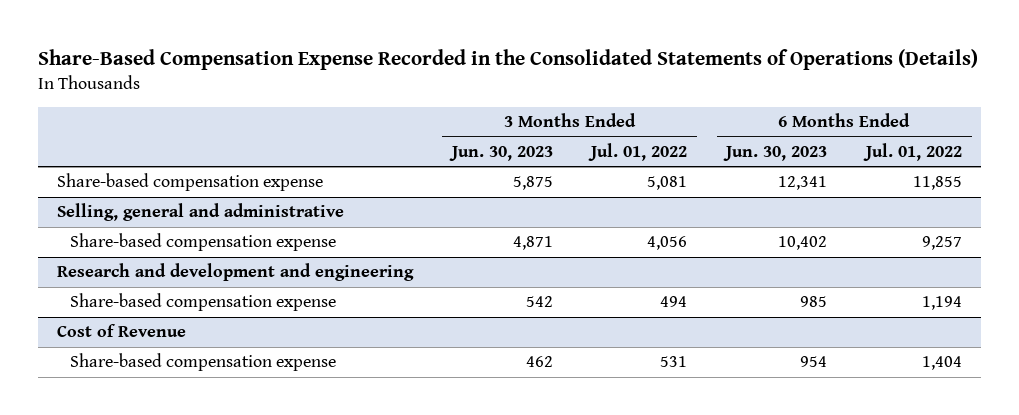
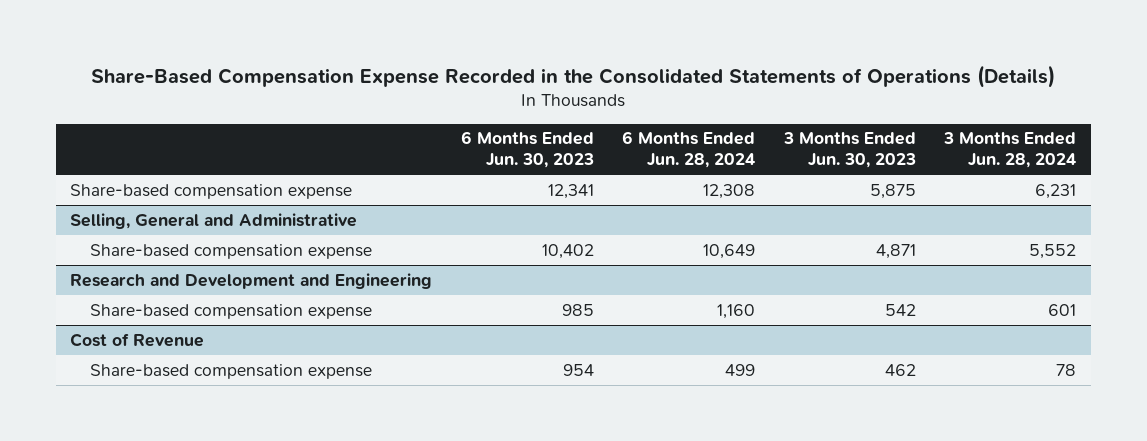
[588,142,688,161] Jul. 01, 2022 -> none
[862,142,962,161] Jul. 01, 2022 -> none
none -> [622,131,756,169] 6 Months Ended Jun. 28, 2024
none -> [943,132,1077,169] 3 Months Ended Jun. 28, 2024
[57,203,345,222] Selling, general and administrative -> [70,212,358,229] Selling, General and Administrative
[57,263,415,282] Research and development and engineering -> [70,272,433,289] Research and Development and Engineering

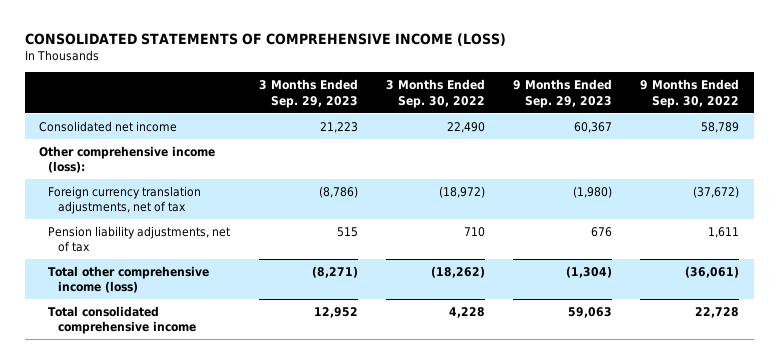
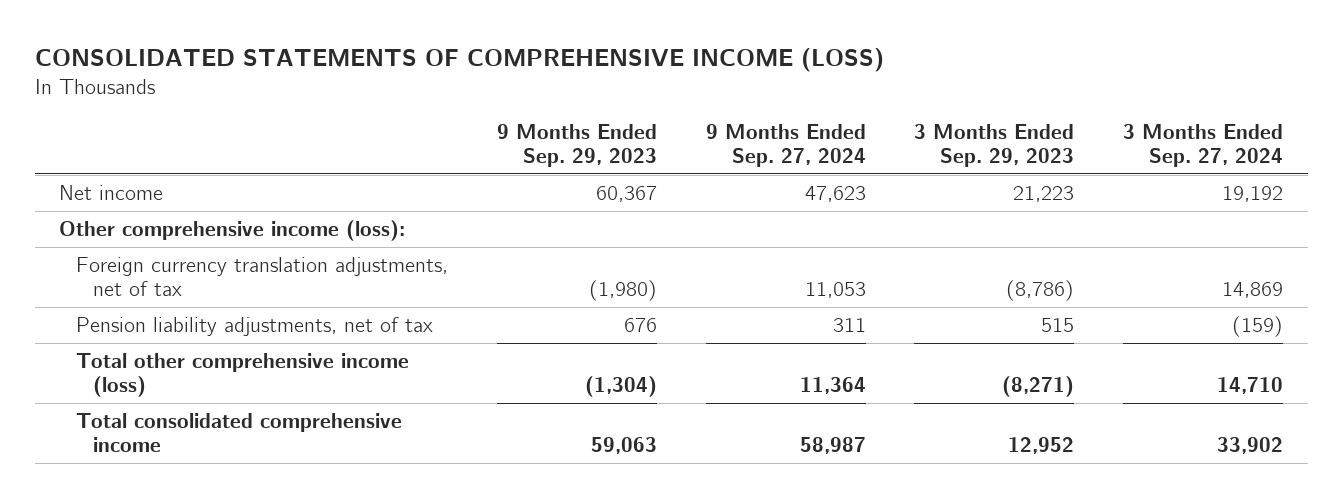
[385,79,485,108] 3 Months Ended Sep. 30, 2022 -> none
[640,79,740,108] 9 Months Ended Sep. 30, 2022 -> none
none -> [705,123,866,168] 9 Months Ended Sep. 27, 2024
none -> [1123,123,1284,168] 3 Months Ended Sep. 27, 2024
[38,120,177,132] Consolidated net income -> [59,184,164,200] Net income

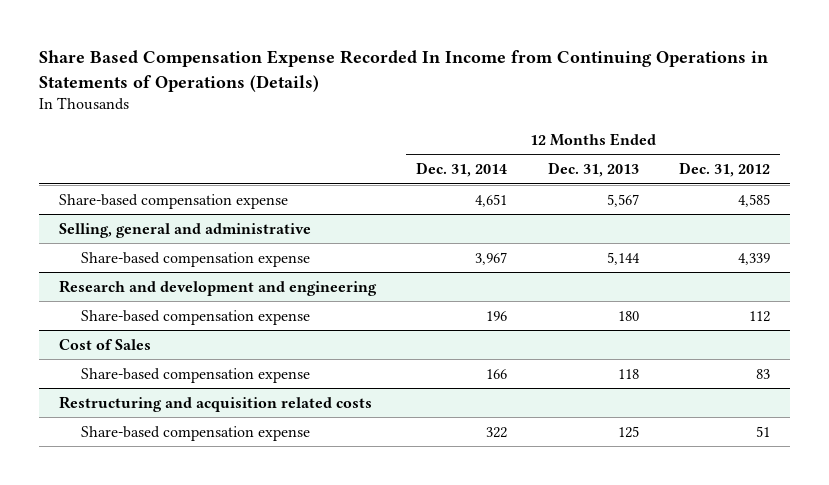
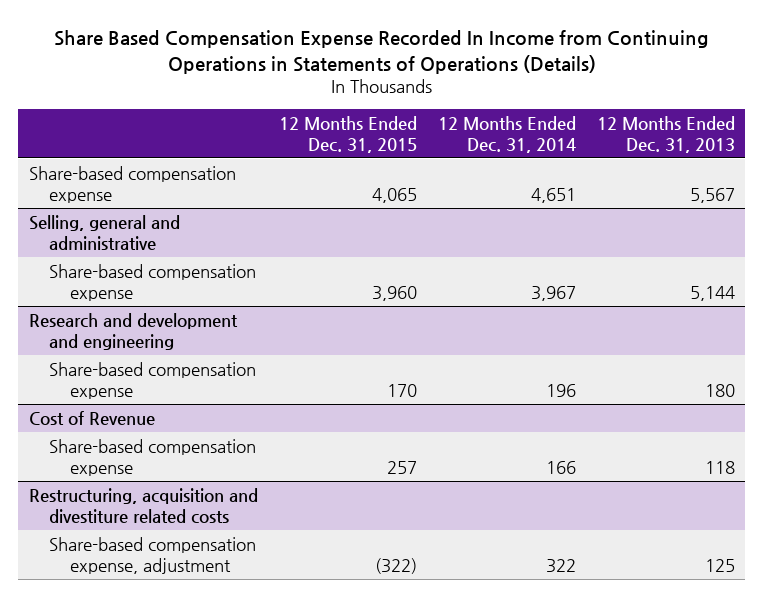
[678,162,770,178] Dec. 31, 2012 -> none
none -> [278,115,417,153] 12 Months Ended Dec. 31, 2015
[58,338,151,350] Cost of Sales -> [28,410,155,425] Cost of Revenue
[58,395,372,412] Restructuring and acquisition related costs -> [28,487,258,524] Restructuring, acquisition and divestiture related costs
[80,425,310,441] Share-based compensation expense -> [49,536,257,574] Share-based compensation expense, adjustment

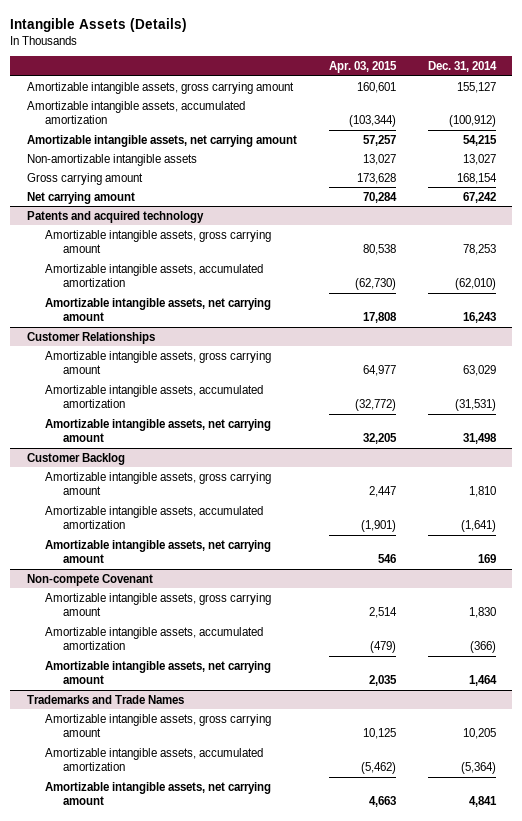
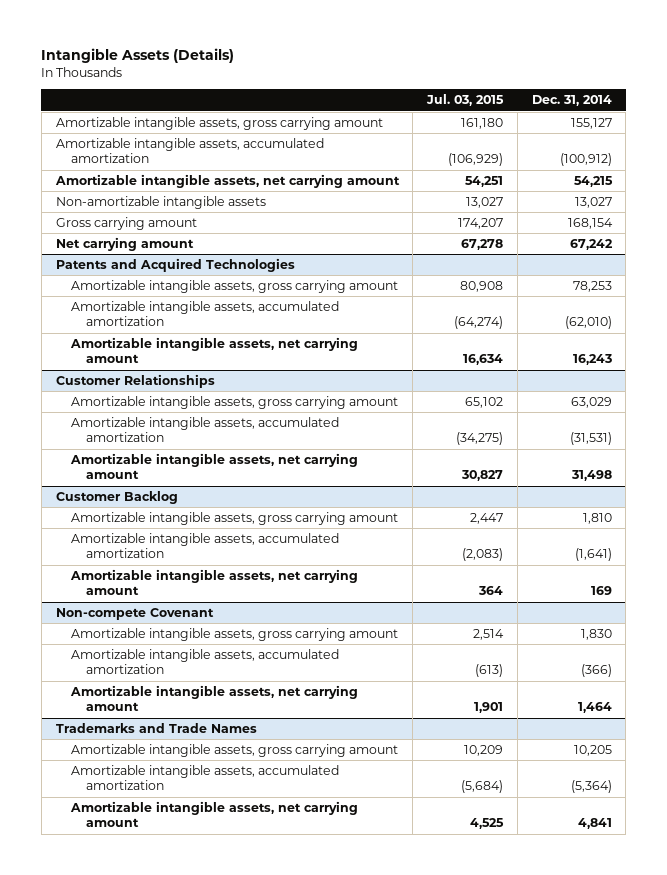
[328,61,397,74] Apr. 03, 2015 -> none
none -> [426,94,505,107] Jul. 03, 2015
[26,210,204,223] Patents and acquired technology -> [55,257,295,272] Patents and Acquired Technologies

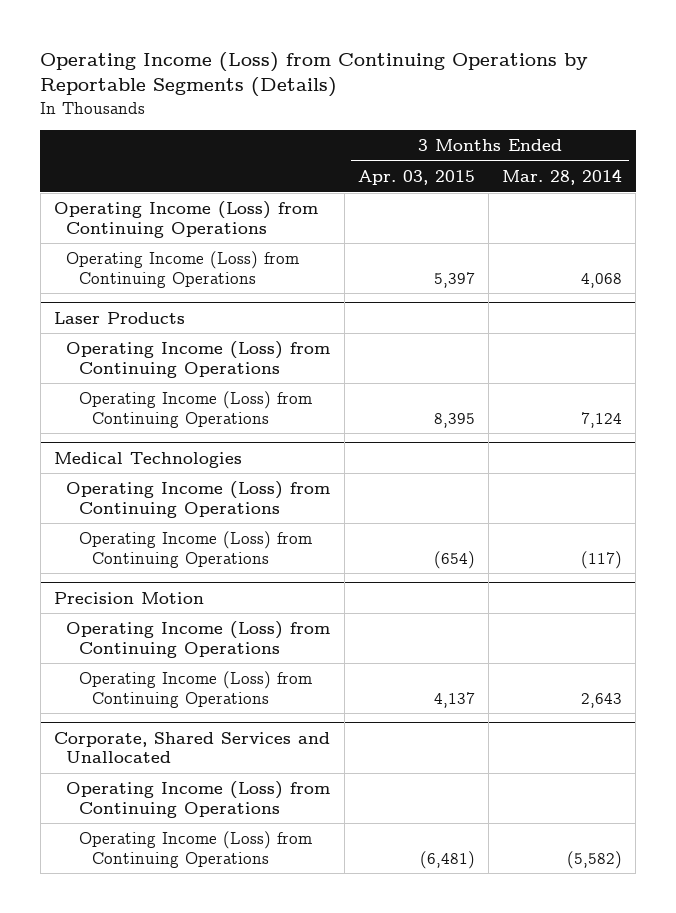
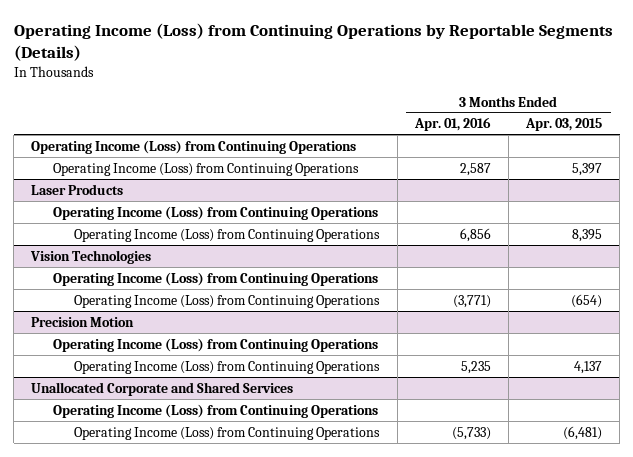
[502,168,623,185] Mar. 28, 2014 -> none
none -> [413,117,491,132] Apr. 01, 2016
[53,451,242,468] Medical Technologies -> none
none -> [30,249,152,264] Vision Technologies
[53,731,330,764] Corporate, Shared Services and Unallocated -> [31,381,294,396] Unallocated Corporate and Shared Services

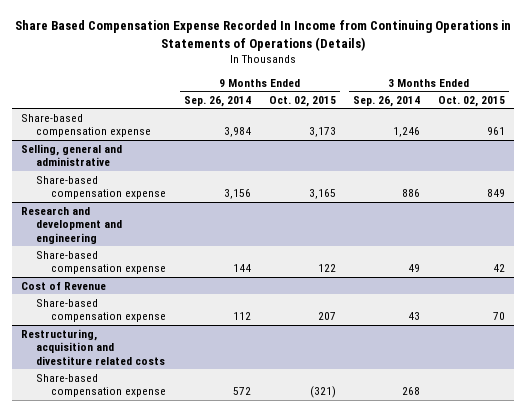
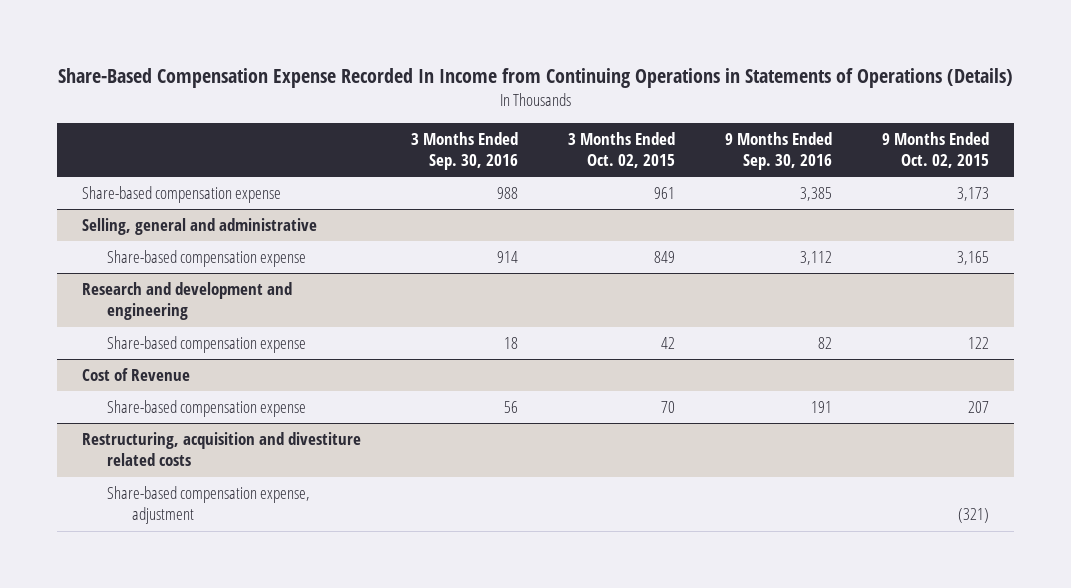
[15,20,512,51] Share Based Compensation Expense Recorded In Income from Continuing Operations in Statements of Operations (Details) -> [57,68,1013,89] Share-Based Compensation Expense Recorded In Income from Continuing Operations in Statements of Operations (Details)
[184,95,252,107] Sep. 26, 2014 -> none
[353,95,421,107] Sep. 26, 2014 -> none
none -> [410,131,518,170] 3 Months Ended Sep. 30, 2016
none -> [725,131,833,170] 9 Months Ended Sep. 30, 2016
[36,373,167,398] Share-based compensation expense -> [106,486,310,525] Share-based compensation expense, adjustment

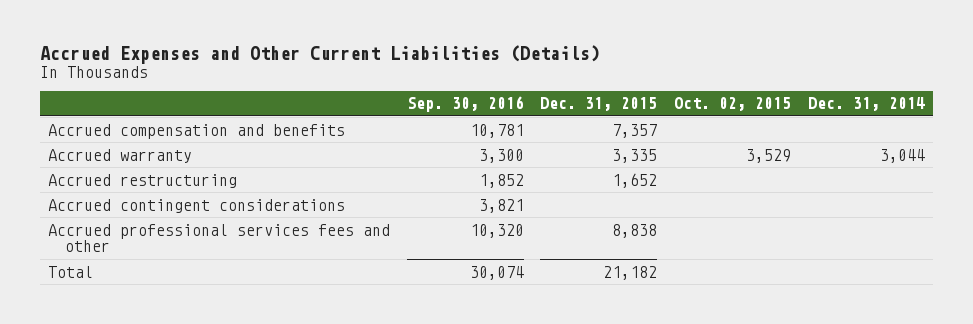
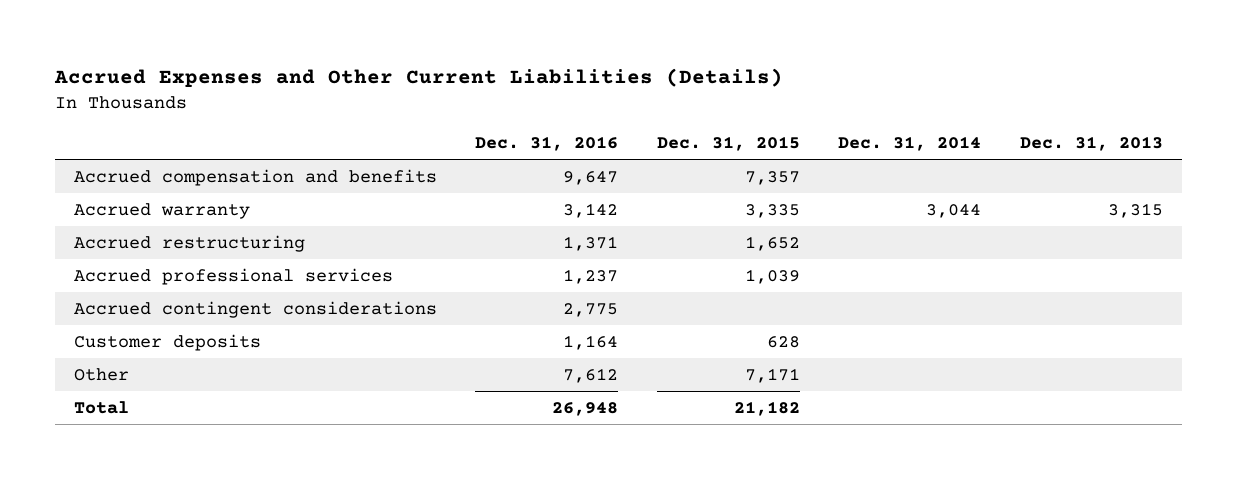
[406,96,524,113] Sep. 30, 2016 -> none
[674,97,792,112] Oct. 02, 2015 -> none
none -> [475,136,619,152] Dec. 31, 2016
none -> [1019,136,1163,152] Dec. 31, 2013
none -> [73,267,393,285] Accrued professional services
[48,223,391,253] Accrued professional services fees and other -> none
none -> [73,333,261,351] Customer deposits
none -> [73,367,129,381] Other

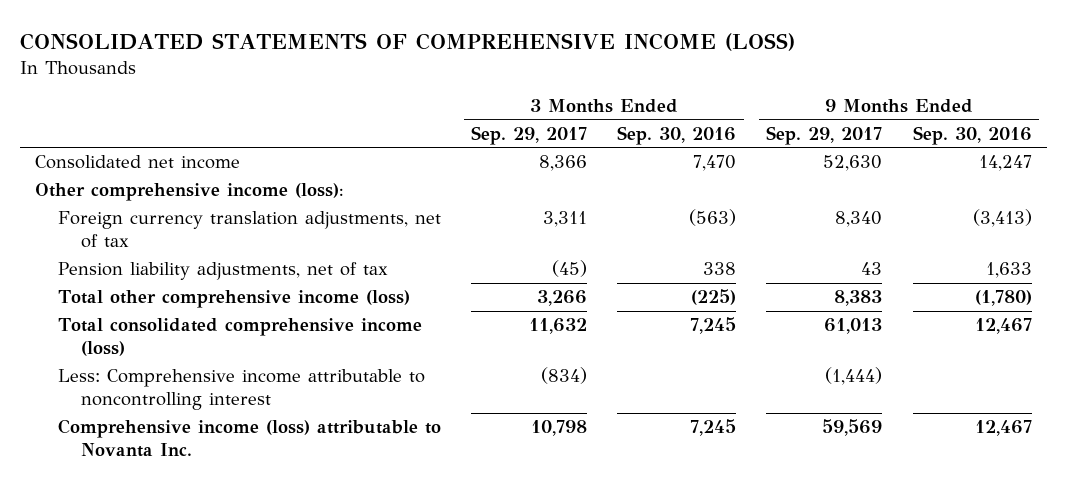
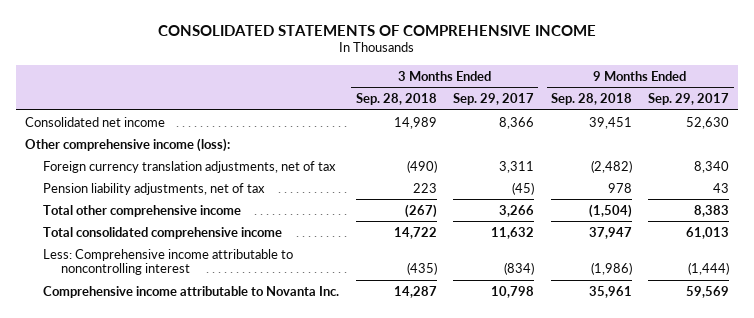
[19,32,795,51] CONSOLIDATED STATEMENTS OF COMPREHENSIVE INCOME (LOSS) -> [158,24,597,36] CONSOLIDATED STATEMENTS OF COMPREHENSIVE INCOME
[617,125,737,145] Sep. 30, 2016 -> none
[912,125,1032,145] Sep. 30, 2016 -> none
none -> [355,93,437,106] Sep. 28, 2018
none -> [550,93,632,106] Sep. 28, 2018
[57,290,410,309] Total other comprehensive income (loss) -> [43,204,242,217] Total other comprehensive income
[57,318,422,357] Total consolidated comprehensive income (loss) -> [43,226,283,239] Total consolidated comprehensive income
[57,419,441,458] Comprehensive income (loss) attributable to Novanta Inc. -> [43,285,340,298] Comprehensive income attributable to Novanta Inc.

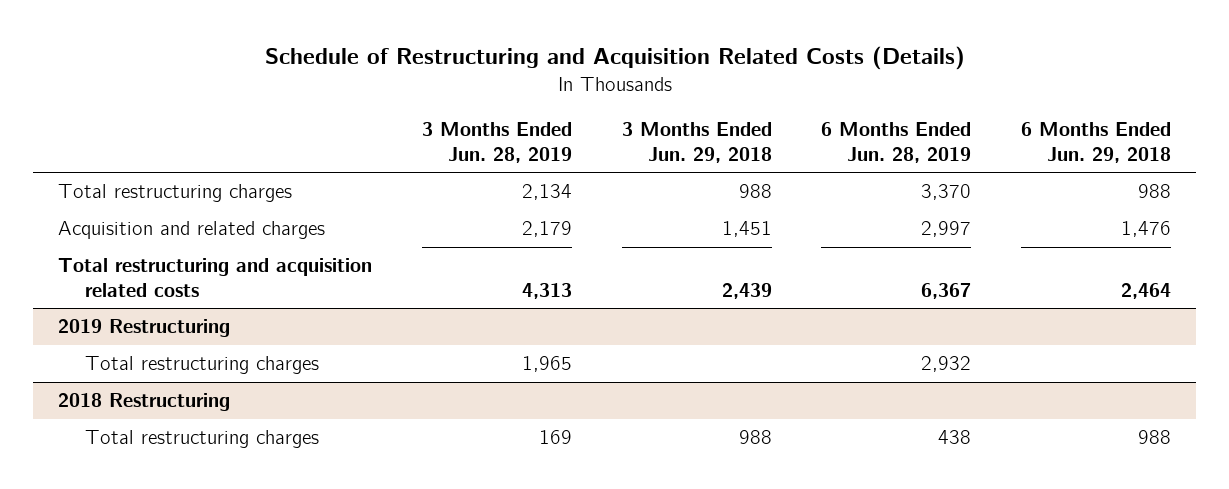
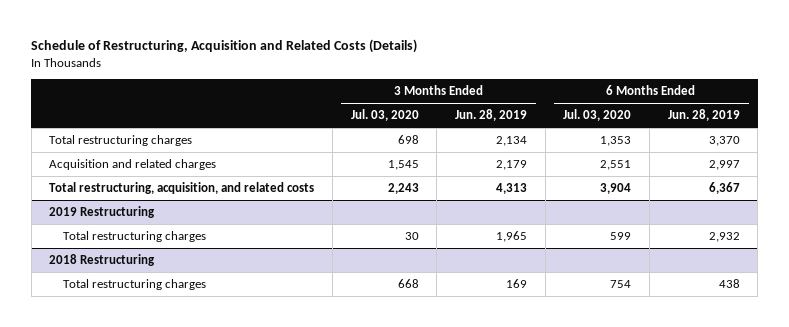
[264,46,965,71] Schedule of Restructuring and Acquisition Related Costs (Details) -> [31,39,418,54] Schedule of Restructuring, Acquisition and Related Costs (Details)
[621,121,772,163] 3 Months Ended Jun. 29, 2018 -> none
[1021,121,1172,163] 6 Months Ended Jun. 29, 2018 -> none
none -> [350,109,419,122] Jul. 03, 2020
none -> [563,109,632,122] Jul. 03, 2020
[58,258,373,297] Total restructuring and acquisition related costs -> [49,181,315,194] Total restructuring, acquisition, and related costs

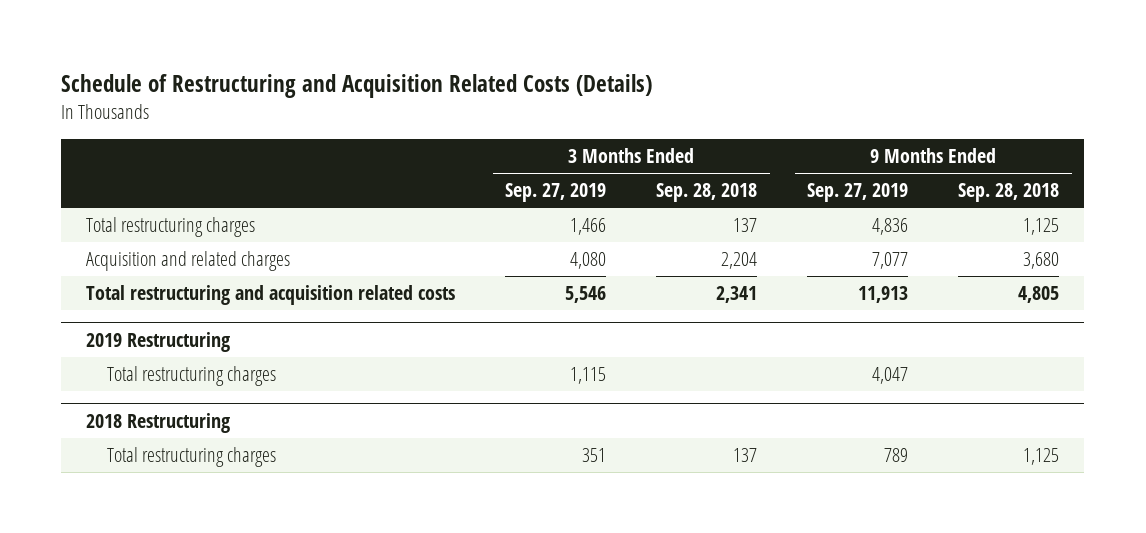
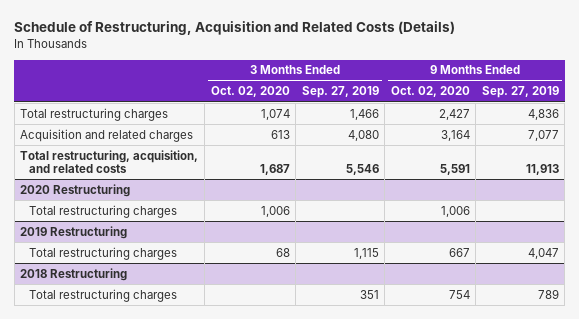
[61,74,653,99] Schedule of Restructuring and Acquisition Related Costs (Details) -> [14,21,456,36] Schedule of Restructuring, Acquisition and Related Costs (Details)
[656,183,758,203] Sep. 28, 2018 -> none
[958,183,1060,203] Sep. 28, 2018 -> none
none -> [210,86,290,98] Oct. 02, 2020
none -> [390,86,470,98] Oct. 02, 2020
[86,285,456,306] Total restructuring and acquisition related costs -> [20,149,199,174] Total restructuring, acquisition, and related costs
none -> [20,183,131,197] 2020 Restructuring
none -> [28,204,177,218] Total restructuring charges

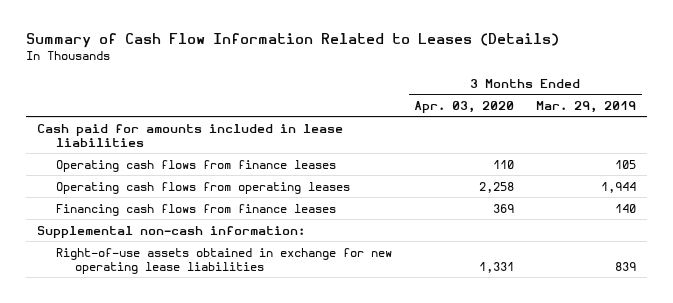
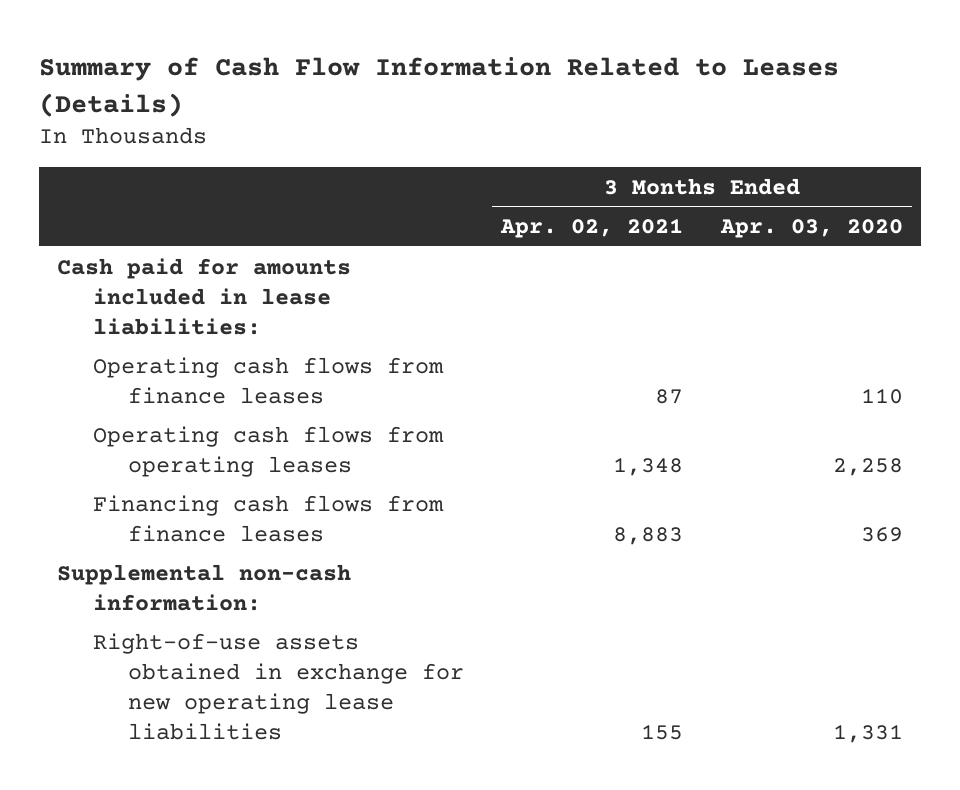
[536,100,637,113] Mar. 29, 2019 -> none
none -> [500,218,684,239] Apr. 02, 2021
[37,123,344,147] Cash paid for amounts included in lease liabilities -> [57,257,352,335] Cash paid for amounts included in lease liabilities:

